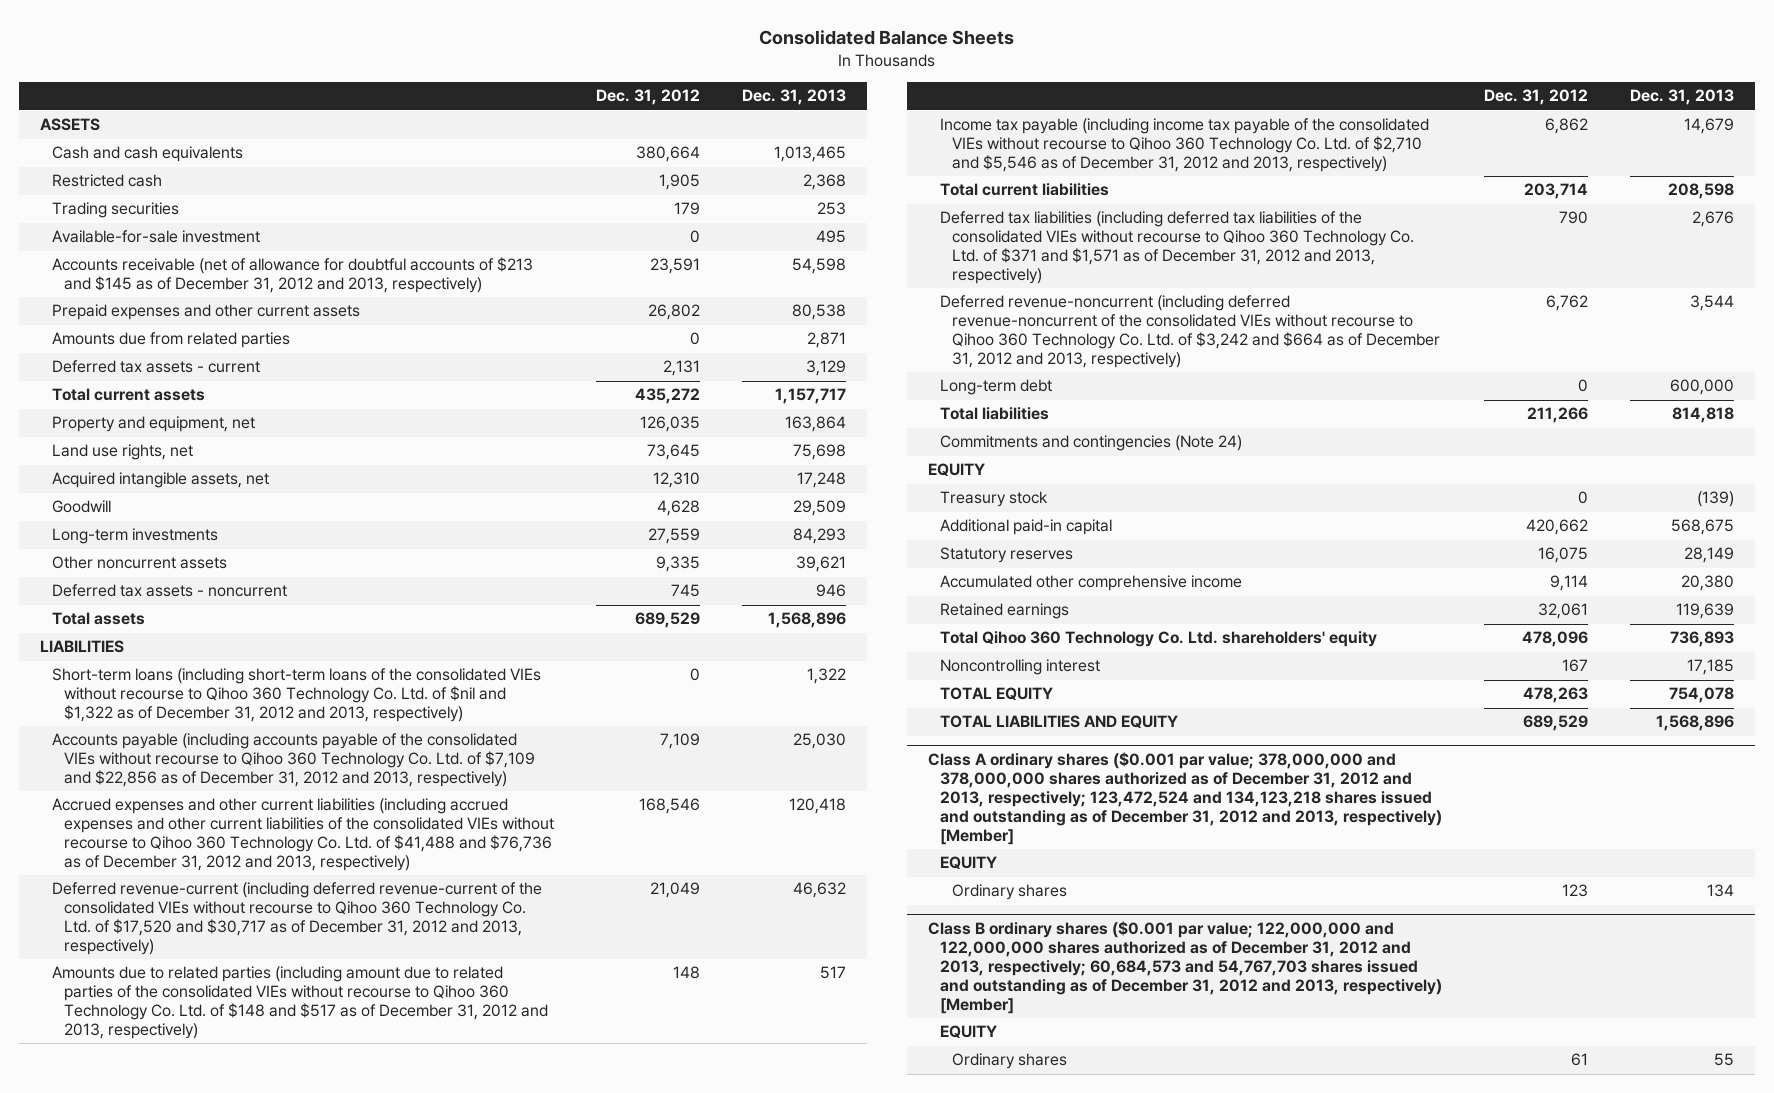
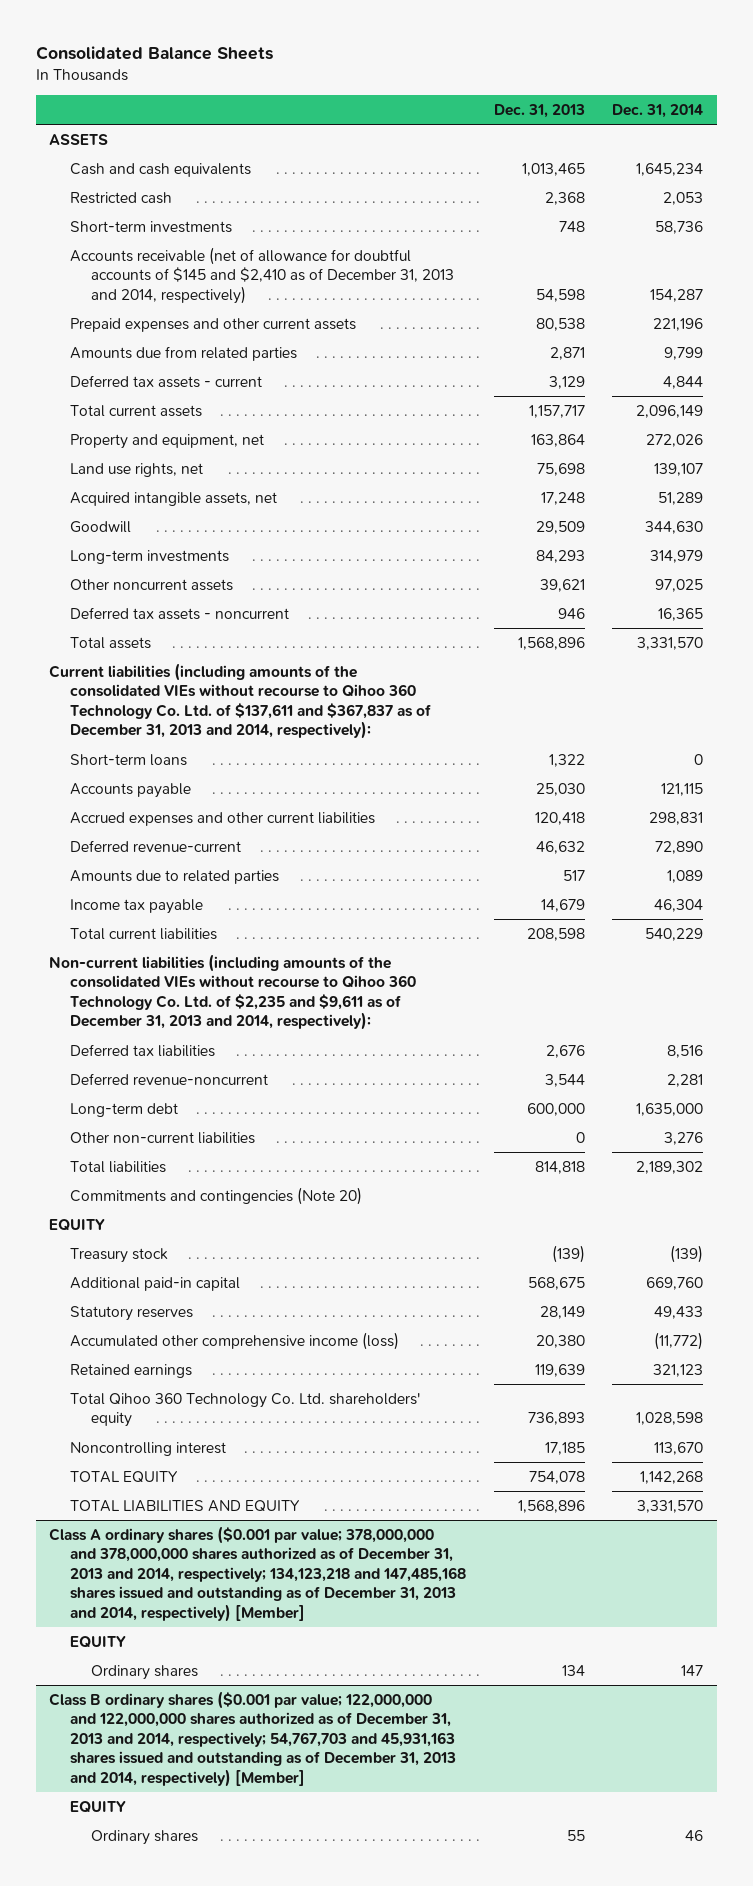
[596,89,701,106] Dec. 31, 2012 -> none
none -> [612,104,704,119] Dec. 31, 2014
[52,202,180,219] Trading securities -> none
[52,230,261,244] Available-for-sale investment -> none
none -> [70,220,233,233] Short-term investments
[52,257,534,294] Accounts receivable (net of allowance for doubtful accounts of $213 and $145 as of December 31, 2012 and 2013, respectively) -> [70,246,455,304] Accounts receivable (net of allowance for doubtful accounts of $145 and $2,410 as of December 31, 2013 and 2014, respectively)
[40,640,125,654] LIABILITIES -> none
none -> [49,662,432,740] Current liabilities (including amounts of the consolidated VIEs without recourse to Qihoo 360 Technology Co. Ltd. of $137,611 and $367,837 as of December 31, 2013 and 2014, respectively):
[52,668,542,723] Short-term loans (including short-term loans of the consolidated VIEs without recourse to Qihoo 360 Technology Co. Ltd. of $nil and $1,322 as of December 31, 2012 and 2013, respectively) -> [70,753,188,766] Short-term loans
[52,733,536,788] Accounts payable (including accounts payable of the consolidated VIEs without recourse to Qihoo 360 Technology Co. Ltd. of $7,109 and $22,856 as of December 31, 2012 and 2013, respectively) -> [70,782,192,798] Accounts payable
[52,798,555,872] Accrued expenses and other current liabilities (including accrued expenses and other current liabilities of the consolidated VIEs without recourse to Qihoo 360 Technology Co. Ltd. of $41,488 and $76,736 as of December 31, 2012 and 2013, respectively) -> [70,811,376,826] Accrued expenses and other current liabilities
[52,882,543,956] Deferred revenue-current (including deferred revenue-current of the consolidated VIEs without recourse to Qihoo 360 Technology Co. Ltd. of $17,520 and $30,717 as of December 31, 2012 and 2013, respectively) -> [70,839,242,852] Deferred revenue-current
[52,966,549,1040] Amounts due to related parties (including amount due to related parties of the consolidated VIEs without recourse to Qihoo 360 Technology Co. Ltd. of $148 and $517 as of December 31, 2012 and 2013, respectively) -> [70,869,280,884] Amounts due to related parties
[940,118,1430,173] Income tax payable (including income tax payable of the consolidated VIEs without recourse to Qihoo 360 Technology Co. Ltd. of $2,710 and $5,546 as of December 31, 2012 and 2013, respectively) -> [70,898,204,914] Income tax payable
none -> [49,953,417,1031] Non-current liabilities (including amounts of the consolidated VIEs without recourse to Qihoo 360 Technology Co. Ltd. of $2,235 and $9,611 as of December 31, 2013 and 2014, respectively):
[940,211,1415,285] Deferred tax liabilities (including deferred tax liabilities of the consolidated VIEs without recourse to Qihoo 360 Technology Co. Ltd. of $371 and $1,571 as of December 31, 2012 and 2013, respectively) -> [70,1043,216,1057] Deferred tax liabilities
[940,295,1441,369] Deferred revenue-noncurrent (including deferred revenue-noncurrent of the consolidated VIEs without recourse to Qihoo 360 Technology Co. Ltd. of $3,242 and $664 as of December 31, 2012 and 2013, respectively) -> [70,1072,269,1085] Deferred revenue-noncurrent
none -> [70,1131,256,1144] Other non-current liabilities
[940,435,1243,452] Commitments and contingencies (Note 24) -> [70,1186,363,1205] Commitments and contingencies (Note 20)
[940,575,1243,592] Accumulated other comprehensive income -> [70,1331,400,1350] Accumulated other comprehensive income (loss)
[928,751,1443,845] Class A ordinary shares ($0.001 par value; 378,000,000 and 378,000,000 shares authorized as of December 31, 2012 and 2013, respectively; 123,472,524 and 134,123,218 shares issued and outstanding as of December 31, 2012 and 2013, respectively) [Member] -> [49,1525,467,1623] Class A ordinary shares ($0.001 par value; 378,000,000 and 378,000,000 shares authorized as of December 31, 2013 and 2014, respectively; 134,123,218 and 147,485,168 shares issued and outstanding as of December 31, 2013 and 2014, respectively) [Member]
[928,920,1443,1014] Class B ordinary shares ($0.001 par value; 122,000,000 and 122,000,000 shares authorized as of December 31, 2012 and 2013, respectively; 60,684,573 and 54,767,703 shares issued and outstanding as of December 31, 2012 and 2013, respectively) [Member] -> [49,1690,457,1788] Class B ordinary shares ($0.001 par value; 122,000,000 and 122,000,000 shares authorized as of December 31, 2013 and 2014, respectively; 54,767,703 and 45,931,163 shares issued and outstanding as of December 31, 2013 and 2014, respectively) [Member]

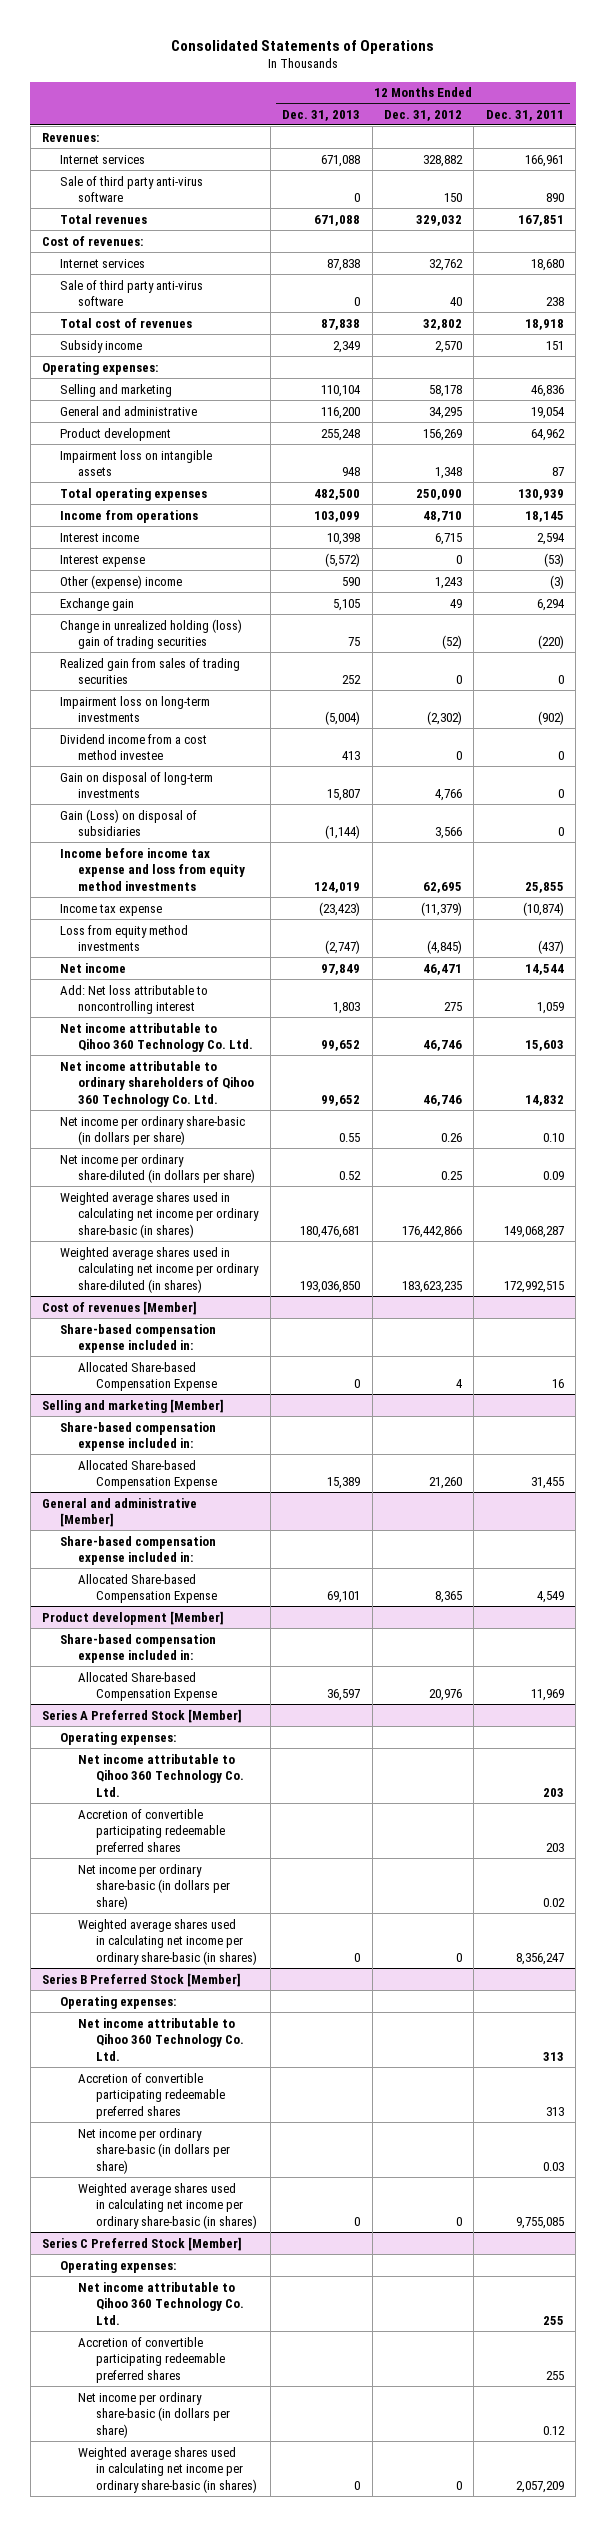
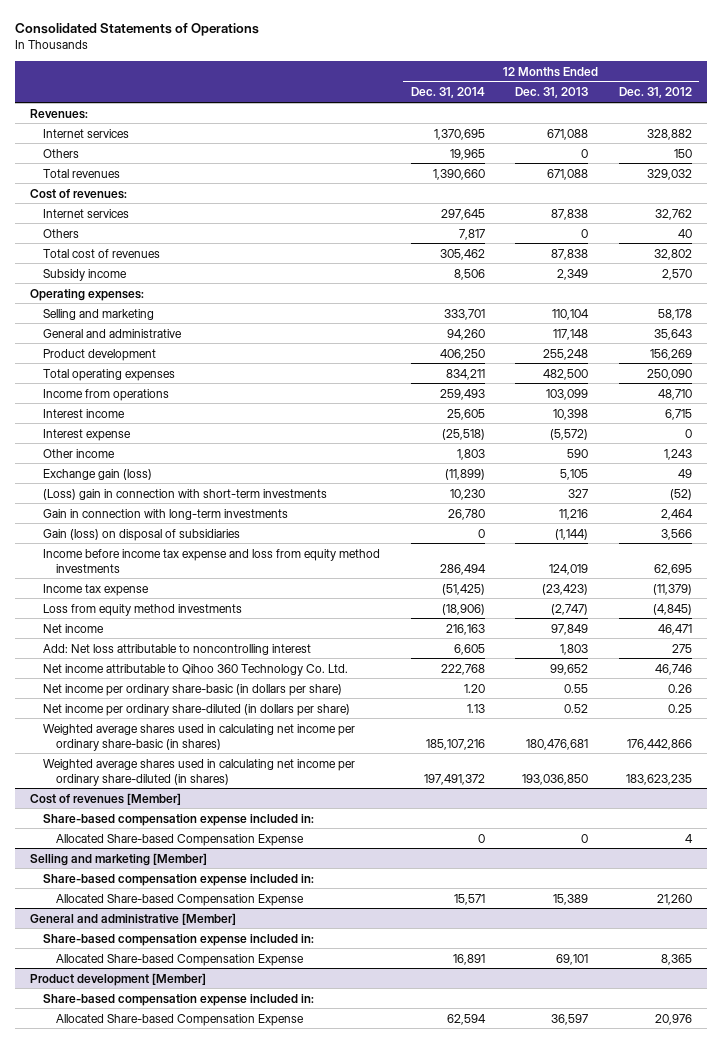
[485,109,564,121] Dec. 31, 2011 -> none
none -> [410,87,485,99] Dec. 31, 2014
[60,175,204,203] Sale of third party anti-virus software -> none
none -> [42,148,79,158] Others
[60,279,204,307] Sale of third party anti-virus software -> none
none -> [42,228,79,238] Others
[321,406,361,419] 116,200 -> [553,328,589,340] 117,148
[428,406,462,419] 34,295 -> [653,328,692,340] 35,643
[60,449,213,477] Impairment loss on intangible assets -> none
[60,618,243,650] Change in unrealized holding (loss) gain of trading securities -> none
[60,657,241,685] Realized gain from sales of trading securities -> none
[60,695,211,723] Impairment loss on long-term investments -> none
[60,733,208,761] Dividend income from a cost method investee -> none
[60,771,214,799] Gain on disposal of long-term investments -> none
[60,574,183,589] Other (expense) income -> [42,448,115,458] Other income
[60,597,135,611] Exchange gain -> [42,468,152,480] Exchange gain (loss)
none -> [42,488,327,500] (Loss) gain in connection with short-term investments
none -> [42,508,288,520] Gain in connection with long-term investments
[60,808,198,837] Gain (Loss) on disposal of subsidiaries -> [42,528,240,541] Gain (loss) on disposal of subsidiaries
[60,1060,255,1107] Net income attributable to ordinary shareholders of Qihoo 360 Technology Co. Ltd. -> none
[42,1708,243,1723] Series A Preferred Stock [Member] -> none
[60,1731,177,1745] Operating expenses: -> none
[78,1753,245,1797] Net income attributable to Qihoo 360 Technology Co. Ltd. -> none
[78,1808,226,1855] Accretion of convertible participating redeemable preferred shares -> none
[78,1863,231,1910] Net income per ordinary share-basic (in dollars per share) -> none
[78,1918,258,1965] Weighted average shares used in calculating net income per ordinary share-basic (in shares) -> none
[42,1972,242,1987] Series B Preferred Stock [Member] -> none
[60,1995,177,2009] Operating expenses: -> none
[78,2017,245,2061] Net income attributable to Qihoo 360 Technology Co. Ltd. -> none
[78,2072,226,2119] Accretion of convertible participating redeemable preferred shares -> none
[78,2127,231,2174] Net income per ordinary share-basic (in dollars per share) -> none
[78,2182,258,2229] Weighted average shares used in calculating net income per ordinary share-basic (in shares) -> none
[42,2236,243,2251] Series C Preferred Stock [Member] -> none
[60,2259,177,2273] Operating expenses: -> none
[78,2281,245,2325] Net income attributable to Qihoo 360 Technology Co. Ltd. -> none
[78,2336,226,2383] Accretion of convertible participating redeemable preferred shares -> none
[78,2391,231,2438] Net income per ordinary share-basic (in dollars per share) -> none
[78,2446,258,2493] Weighted average shares used in calculating net income per ordinary share-basic (in shares) -> none

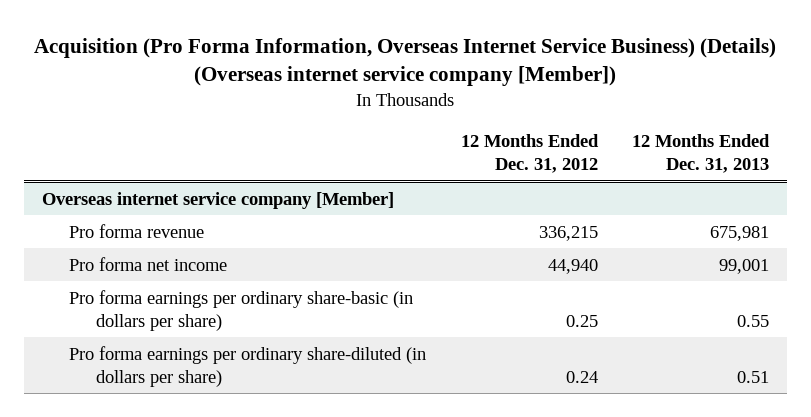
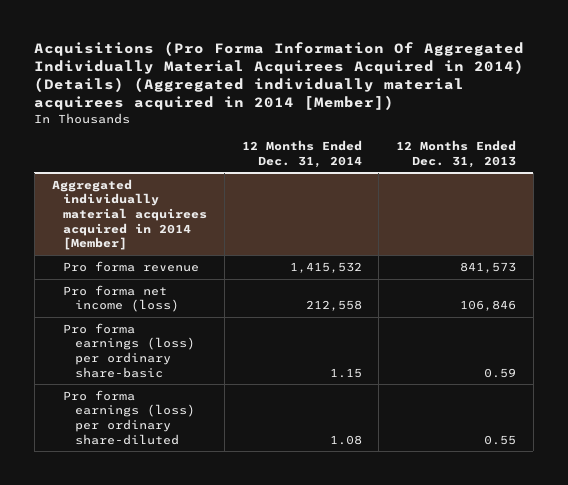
[34,37,777,87] Acquisition (Pro Forma Information, Overseas Internet Service Business) (Details) (Overseas internet service company [Member]) -> [34,40,525,110] Acquisitions (Pro Forma Information Of Aggregated Individually Material Acquirees Acquired in 2014) (Details) (Aggregated individually material acquirees acquired in 2014 [Member])
[460,133,599,173] 12 Months Ended Dec. 31, 2012 -> none
none -> [241,140,362,168] 12 Months Ended Dec. 31, 2014
[41,191,394,209] Overseas internet service company [Member] -> none
none -> [51,178,208,251] Aggregated individually material acquirees acquired in 2014 [Member]
[710,225,770,241] 675,981 -> [460,261,517,273] 841,573
[68,256,227,271] Pro forma net income -> [63,284,179,313] Pro forma net income (loss)
[719,258,770,274] 99,001 -> [460,300,517,312] 106,846
[68,289,413,331] Pro forma earnings per ordinary share-basic (in dollars per share) -> [63,322,195,378] Pro forma earnings (loss) per ordinary share-basic
[737,314,770,327] 0.55 -> [484,367,517,378] 0.59
[68,345,426,387] Pro forma earnings per ordinary share-diluted (in dollars per share) -> [63,389,195,445] Pro forma earnings (loss) per ordinary share-diluted
[737,370,770,383] 0.51 -> [484,434,517,445] 0.55

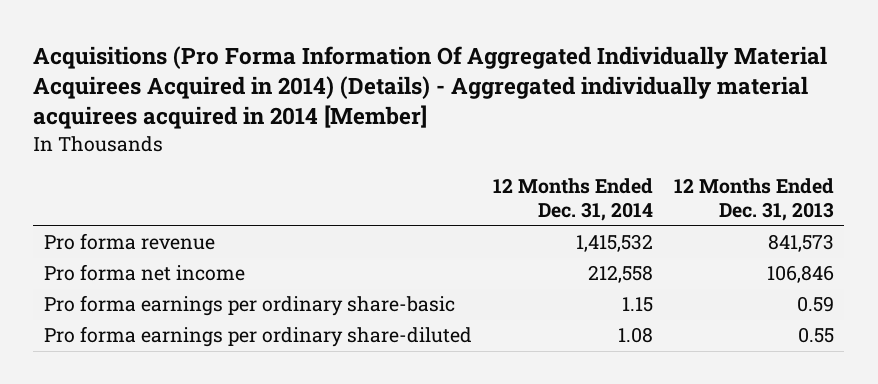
[34,40,525,110] Acquisitions (Pro Forma Information Of Aggregated Individually Material Acquirees Acquired in 2014) (Details) (Aggregated individually material acquirees acquired in 2014 [Member]) -> [33,45,828,130] Acquisitions (Pro Forma Information Of Aggregated Individually Material Acquirees Acquired in 2014) (Details) - Aggregated individually material acquirees acquired in 2014 [Member]
[51,178,208,251] Aggregated individually material acquirees acquired in 2014 [Member] -> none
[63,284,179,313] Pro forma net income (loss) -> [43,264,245,282] Pro forma net income
[63,322,195,378] Pro forma earnings (loss) per ordinary share-basic -> [43,295,455,317] Pro forma earnings per ordinary share-basic
[63,389,195,445] Pro forma earnings (loss) per ordinary share-diluted -> [43,326,472,348] Pro forma earnings per ordinary share-diluted

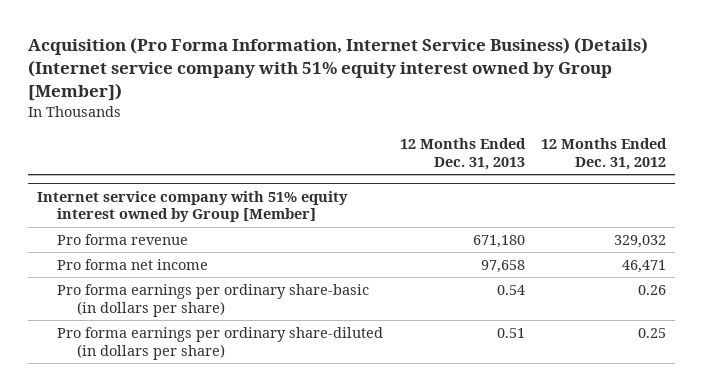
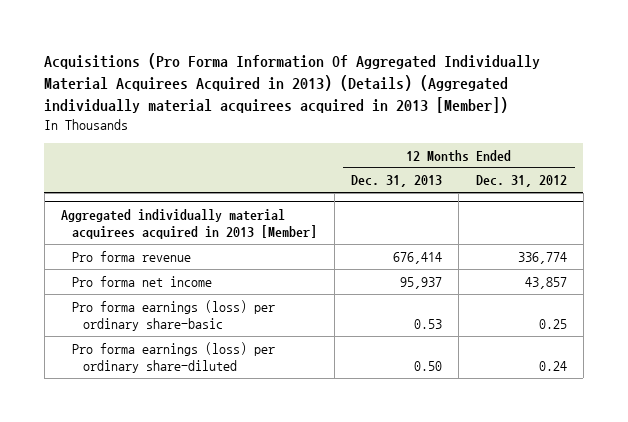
[28,37,649,102] Acquisition (Pro Forma Information, Internet Service Business) (Details) (Internet service company with 51% equity interest owned by Group [Member]) -> [44,53,541,113] Acquisitions (Pro Forma Information Of Aggregated Individually Material Acquirees Acquired in 2013) (Details) (Aggregated individually material acquirees acquired in 2013 [Member])
[36,190,348,223] Internet service company with 51% equity interest owned by Group [Member] -> none
none -> [61,208,318,240] Aggregated individually material acquirees acquired in 2013 [Member]
[472,234,525,248] 671,180 -> [392,251,442,264] 676,414
[614,234,667,248] 329,032 -> [517,251,567,264] 336,774
[480,259,525,273] 97,658 -> [399,276,442,289] 95,937
[622,259,667,273] 46,471 -> [524,276,567,289] 43,857
[56,283,369,317] Pro forma earnings per ordinary share-basic (in dollars per share) -> [72,299,276,332] Pro forma earnings (loss) per ordinary share-basic
[496,284,525,295] 0.54 -> [413,319,442,330] 0.53
[638,284,667,295] 0.26 -> [538,319,567,330] 0.25
[56,326,383,360] Pro forma earnings per ordinary share-diluted (in dollars per share) -> [72,341,276,374] Pro forma earnings (loss) per ordinary share-diluted
[496,327,525,338] 0.51 -> [413,361,442,372] 0.50
[638,327,667,338] 0.25 -> [538,361,567,372] 0.24

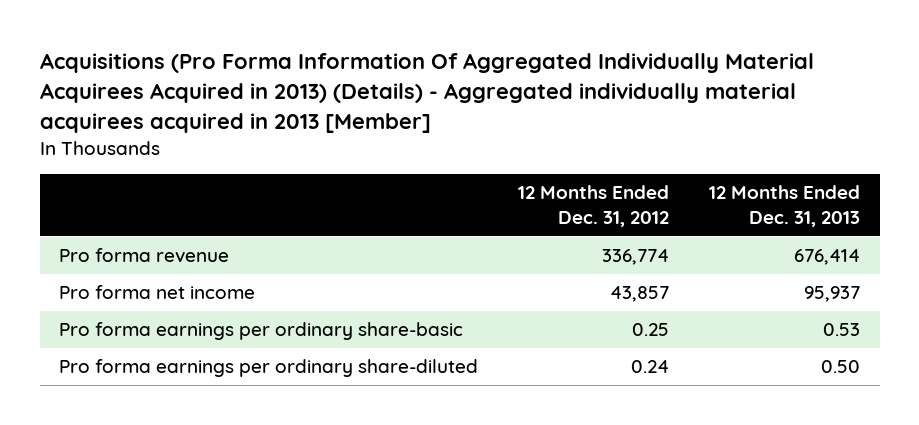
[44,53,541,113] Acquisitions (Pro Forma Information Of Aggregated Individually Material Acquirees Acquired in 2013) (Details) (Aggregated individually material acquirees acquired in 2013 [Member]) -> [39,53,814,133] Acquisitions (Pro Forma Information Of Aggregated Individually Material Acquirees Acquired in 2013) (Details) - Aggregated individually material acquirees acquired in 2013 [Member]
[61,208,318,240] Aggregated individually material acquirees acquired in 2013 [Member] -> none
[72,299,276,332] Pro forma earnings (loss) per ordinary share-basic -> [59,322,464,341] Pro forma earnings per ordinary share-basic
[72,341,276,374] Pro forma earnings (loss) per ordinary share-diluted -> [59,359,479,378] Pro forma earnings per ordinary share-diluted

